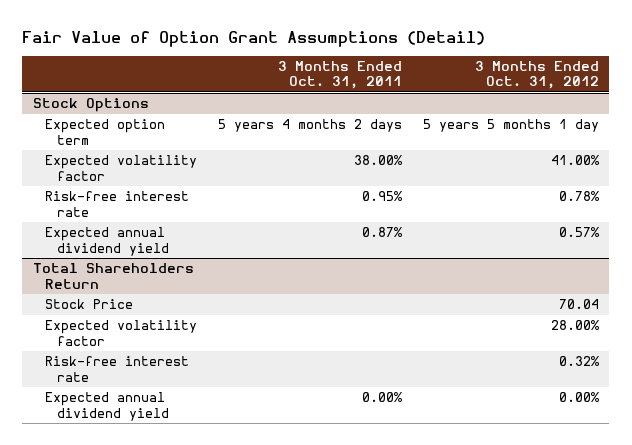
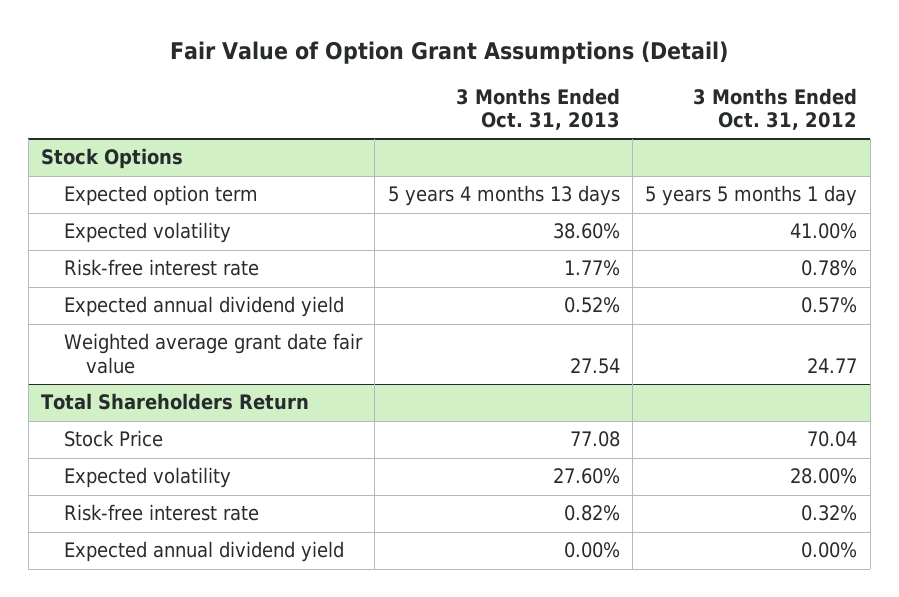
[277,61,402,90] 3 Months Ended Oct. 31, 2011 -> none
none -> [455,87,620,130] 3 Months Ended Oct. 31, 2013
[44,155,197,181] Expected volatility factor -> [63,222,231,244] Expected volatility
none -> [63,333,363,374] Weighted average grant date fair value
[44,320,197,346] Expected volatility factor -> [63,467,231,489] Expected volatility

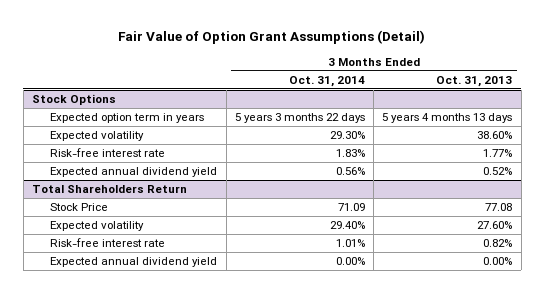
[693,87,858,130] 3 Months Ended Oct. 31, 2012 -> none
none -> [288,76,365,88] Oct. 31, 2014
[63,185,258,207] Expected option term -> [50,113,205,124] Expected option term in years
[63,333,363,374] Weighted average grant date fair value -> none

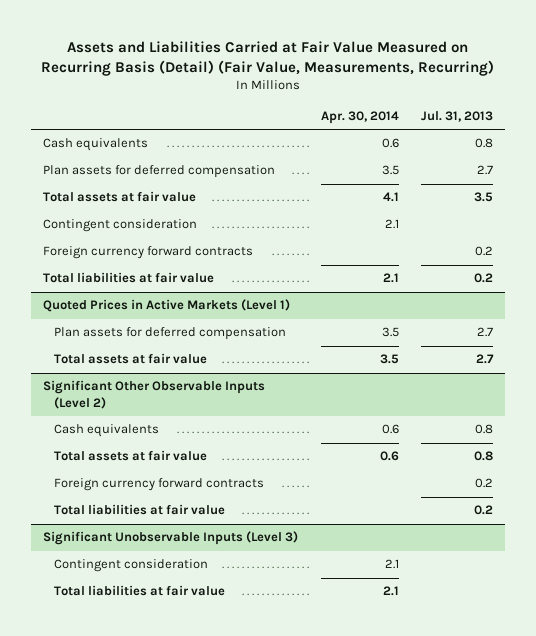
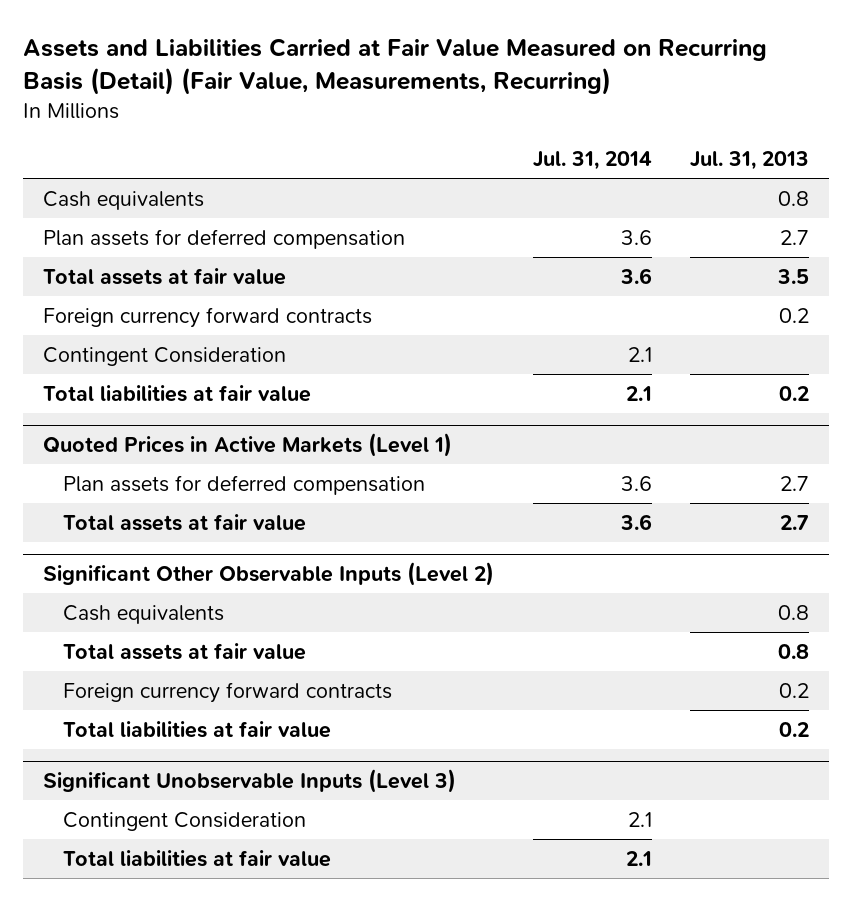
[320,110,399,124] Apr. 30, 2014 -> none
none -> [532,150,652,170] Jul. 31, 2014
[42,219,197,233] Contingent consideration -> none
none -> [42,346,286,366] Contingent Consideration
[53,559,208,573] Contingent consideration -> [62,811,306,831] Contingent Consideration

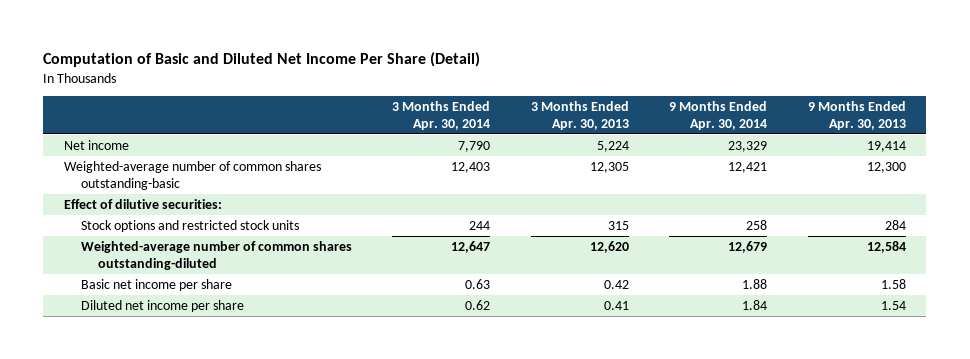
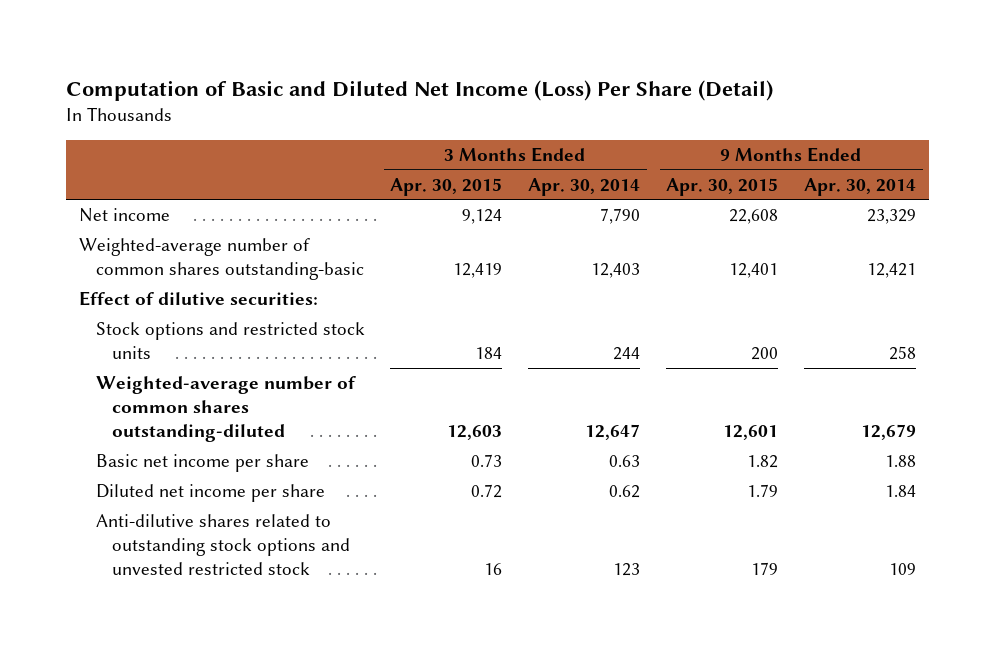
[43,52,481,68] Computation of Basic and Diluted Net Income Per Share (Detail) -> [66,79,774,101] Computation of Basic and Diluted Net Income (Loss) Per Share (Detail)
[530,100,629,130] 3 Months Ended Apr. 30, 2013 -> none
[807,100,906,130] 9 Months Ended Apr. 30, 2013 -> none
none -> [390,177,503,196] Apr. 30, 2015
none -> [666,177,779,196] Apr. 30, 2015
none -> [95,513,350,576] Anti-dilutive shares related to outstanding stock options and unvested restricted stock

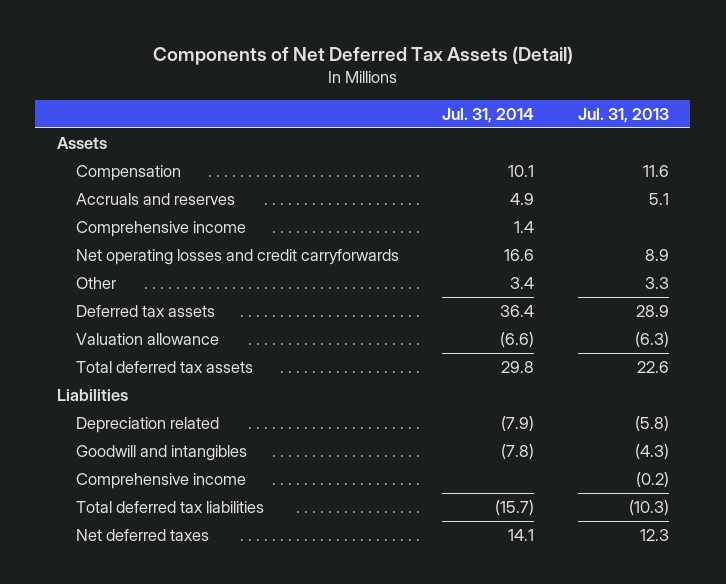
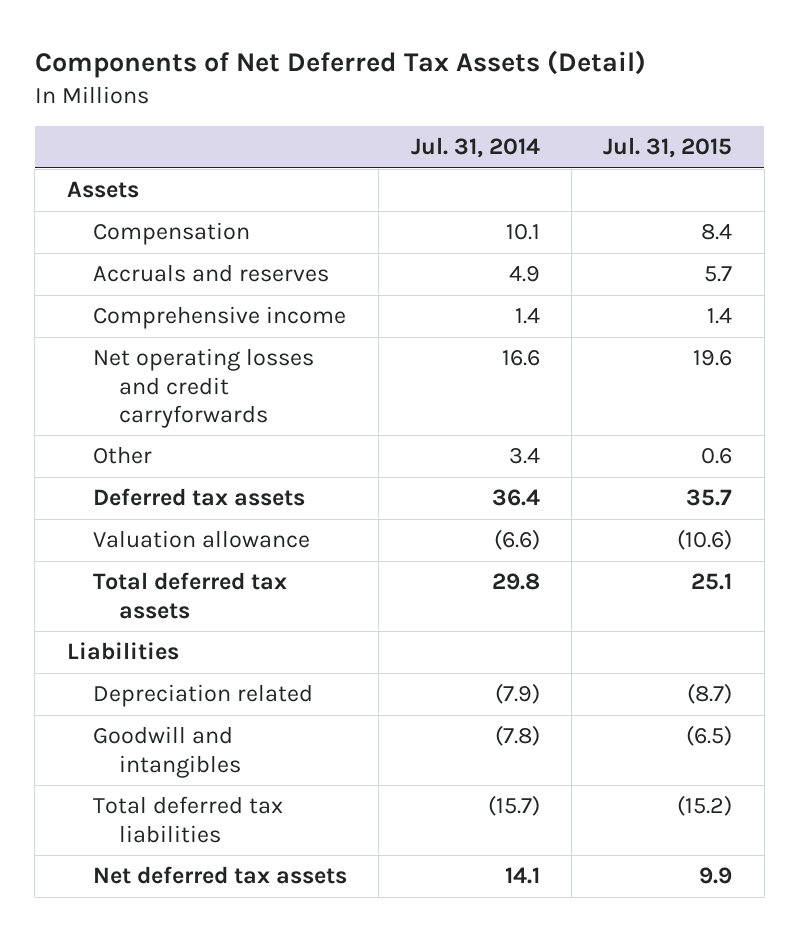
[577,107,669,123] Jul. 31, 2013 -> none
none -> [603,137,733,159] Jul. 31, 2015
[75,472,246,489] Comprehensive income -> none
[75,528,209,541] Net deferred taxes -> [92,866,347,885] Net deferred tax assets

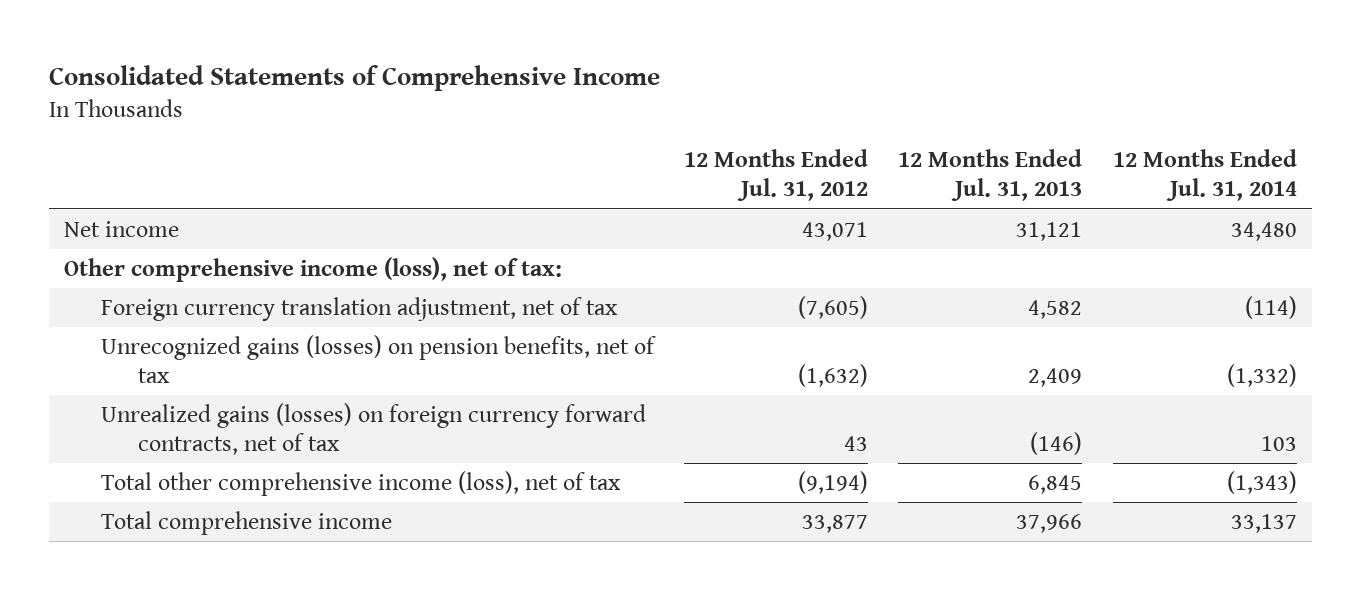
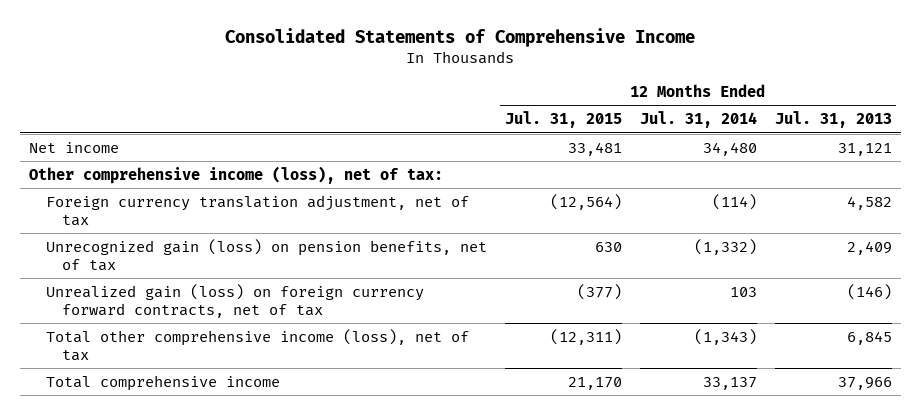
[684,149,869,202] 12 Months Ended Jul. 31, 2012 -> none
none -> [504,111,622,129] Jul. 31, 2015
[101,334,657,384] Unrecognized gains (losses) on pension benefits, net of tax -> [45,238,487,272] Unrecognized gain (loss) on pension benefits, net of tax
[101,402,647,456] Unrealized gains (losses) on foreign currency forward contracts, net of tax -> [45,283,424,319] Unrealized gain (loss) on foreign currency forward contracts, net of tax

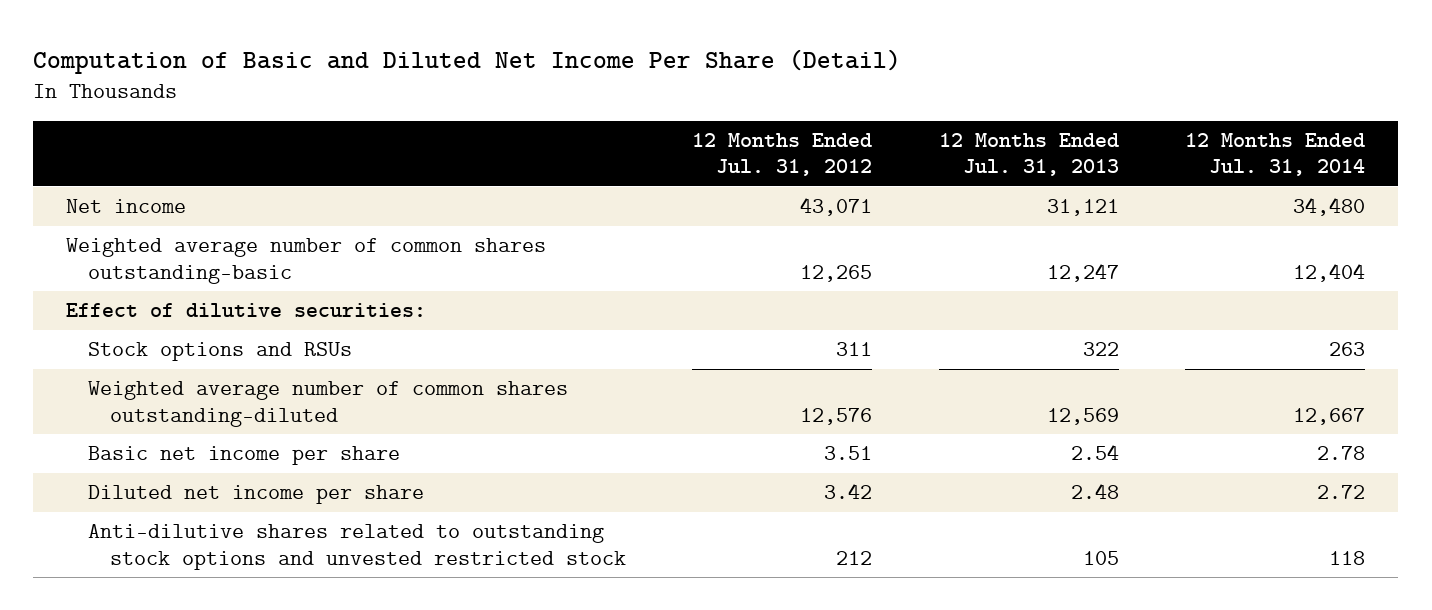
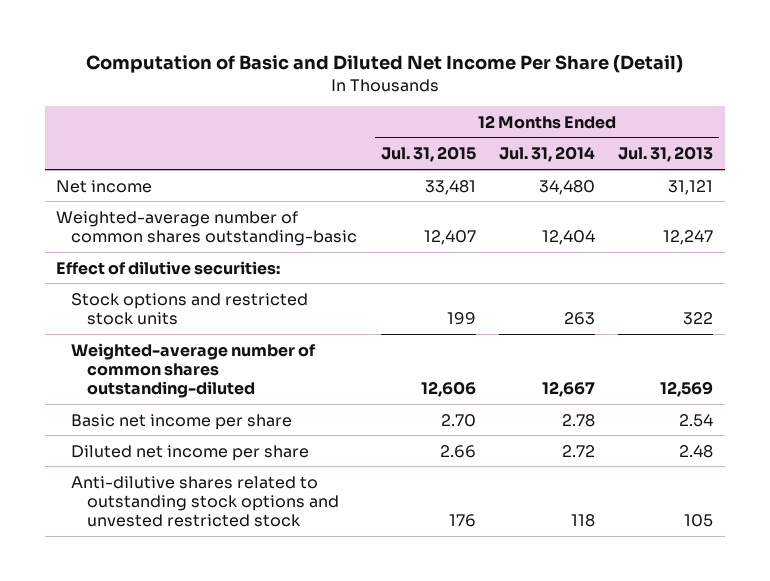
[692,132,873,177] 12 Months Ended Jul. 31, 2012 -> none
none -> [380,146,476,163] Jul. 31, 2015
[66,238,547,284] Weighted average number of common shares outstanding-basic -> [56,210,358,246] Weighted-average number of common shares outstanding-basic
[88,342,353,362] Stock options and RSUs -> [71,292,309,325] Stock options and restricted stock units
[88,381,569,427] Weighted average number of common shares outstanding-diluted -> [71,342,317,398] Weighted-average number of common shares outstanding-diluted

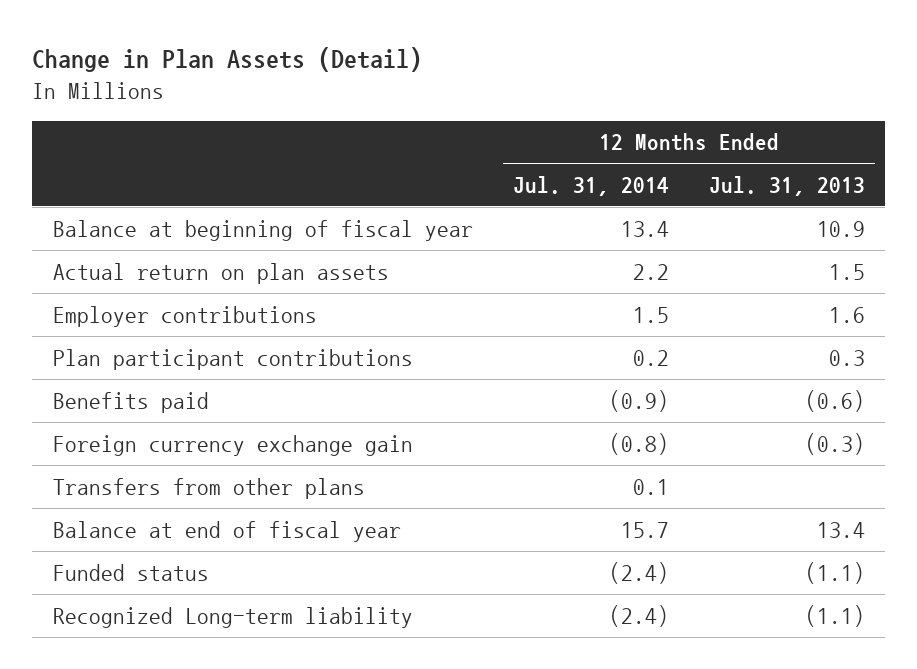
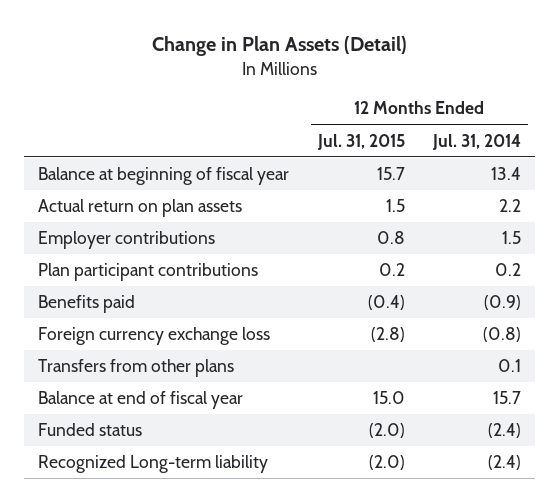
[708,175,865,196] Jul. 31, 2013 -> none
none -> [316,133,405,150] Jul. 31, 2015
[52,434,413,456] Foreign currency exchange gain -> [38,327,271,346] Foreign currency exchange loss

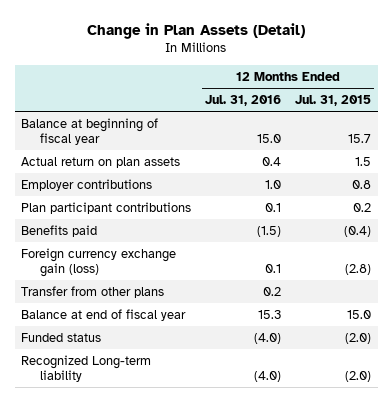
[432,133,522,150] Jul. 31, 2014 -> none
none -> [205,95,282,107] Jul. 31, 2016
[38,327,271,346] Foreign currency exchange loss -> [21,248,177,277] Foreign currency exchange gain (loss)
[38,359,235,378] Transfers from other plans -> [21,286,165,299] Transfer from other plans

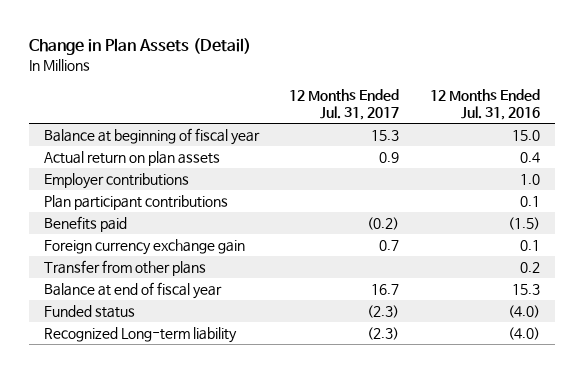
[294,95,371,107] Jul. 31, 2015 -> none
none -> [289,88,400,120] 12 Months Ended Jul. 31, 2017
[21,248,177,277] Foreign currency exchange gain (loss) -> [44,239,246,256] Foreign currency exchange gain

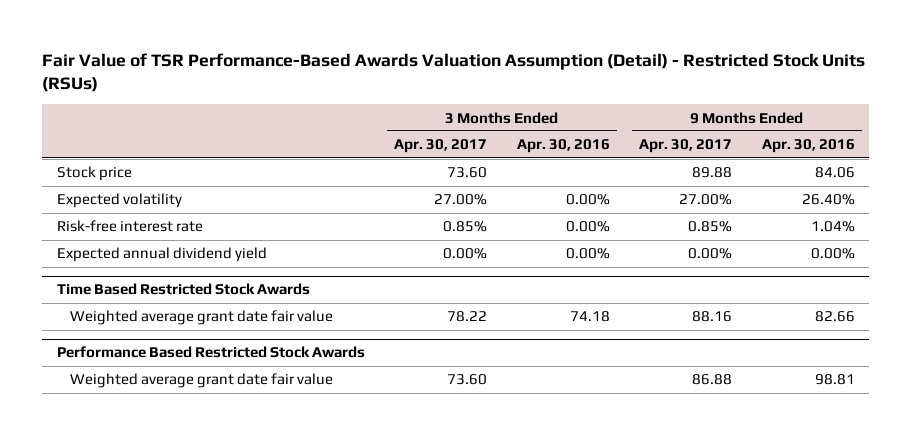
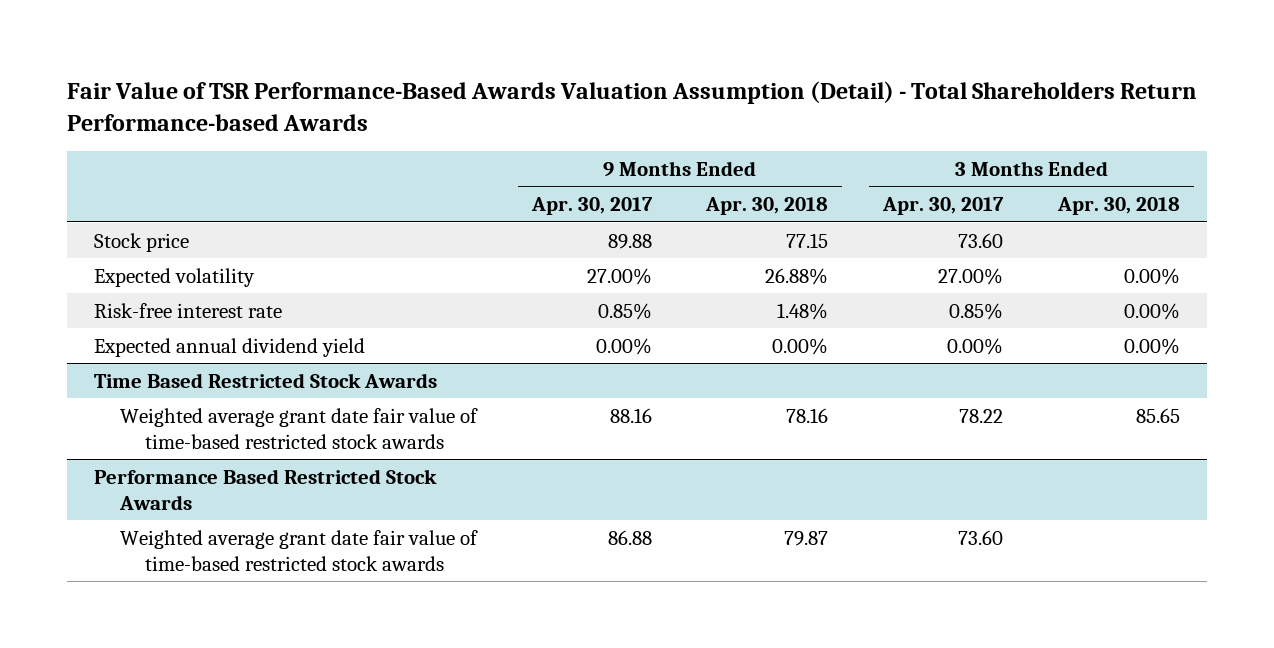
[42,52,866,93] Fair Value of TSR Performance-Based Awards Valuation Assumption (Detail) - Restricted Stock Units (RSUs) -> [66,80,1197,131] Fair Value of TSR Performance-Based Awards Valuation Assumption (Detail) - Total Shareholders Return Performance-based Awards
[516,139,610,154] Apr. 30, 2016 -> none
[761,139,855,154] Apr. 30, 2016 -> none
none -> [705,196,829,215] Apr. 30, 2018
none -> [1056,196,1180,215] Apr. 30, 2018
[69,310,333,326] Weighted average grant date fair value -> [119,407,478,449] Weighted average grant date fair value of time-based restricted stock awards
[69,373,333,389] Weighted average grant date fair value -> [119,529,478,571] Weighted average grant date fair value of time-based restricted stock awards

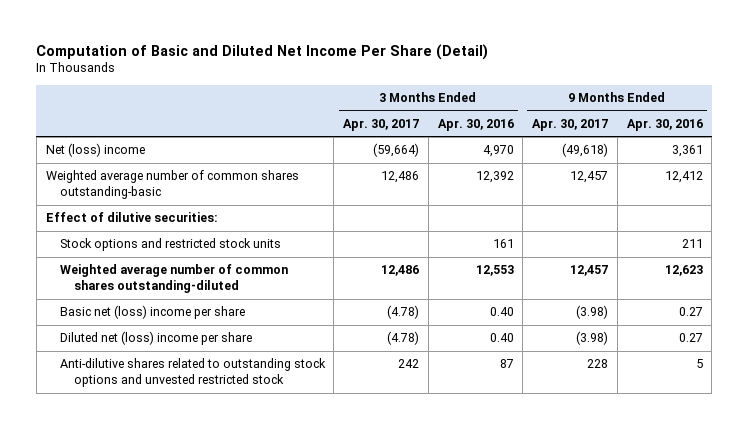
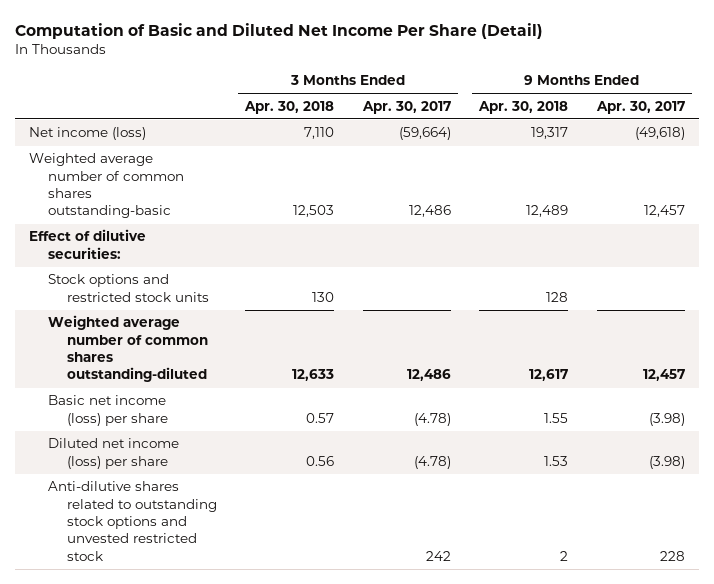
[437,118,514,131] Apr. 30, 2016 -> none
[626,118,703,131] Apr. 30, 2016 -> none
none -> [244,100,335,114] Apr. 30, 2018
none -> [478,100,569,114] Apr. 30, 2018
[45,143,145,158] Net (loss) income -> [29,127,147,141] Net income (loss)
[59,305,245,320] Basic net (loss) income per share -> [47,395,168,426] Basic net income (loss) per share
[59,331,252,346] Diluted net (loss) income per share -> [47,438,179,469] Diluted net income (loss) per share

